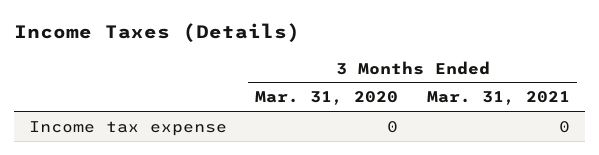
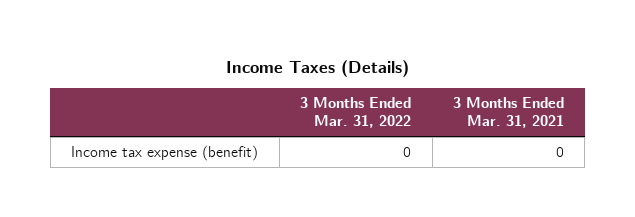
[255,91,399,106] Mar. 31, 2020 -> none
none -> [300,96,412,129] 3 Months Ended Mar. 31, 2022
[28,120,227,136] Income tax expense -> [71,145,259,162] Income tax expense (benefit)

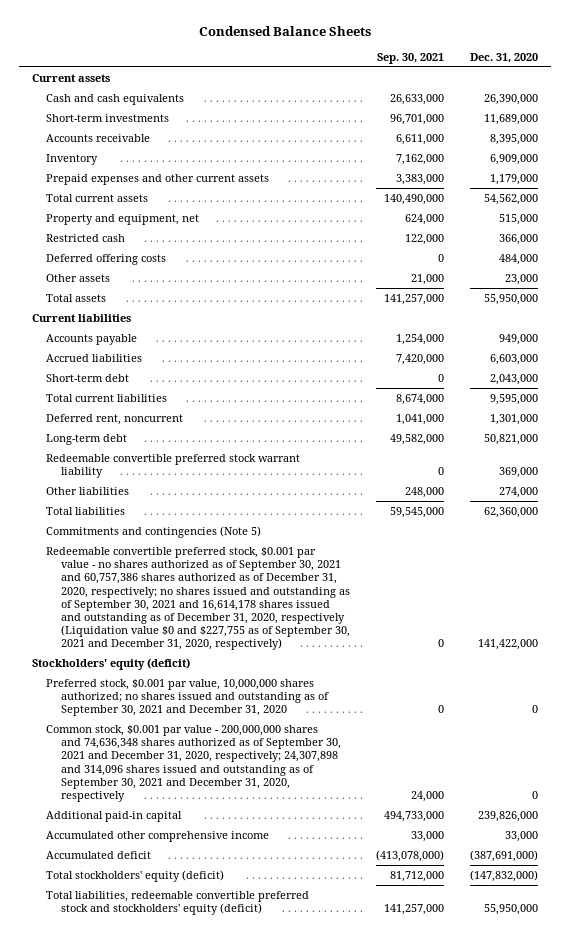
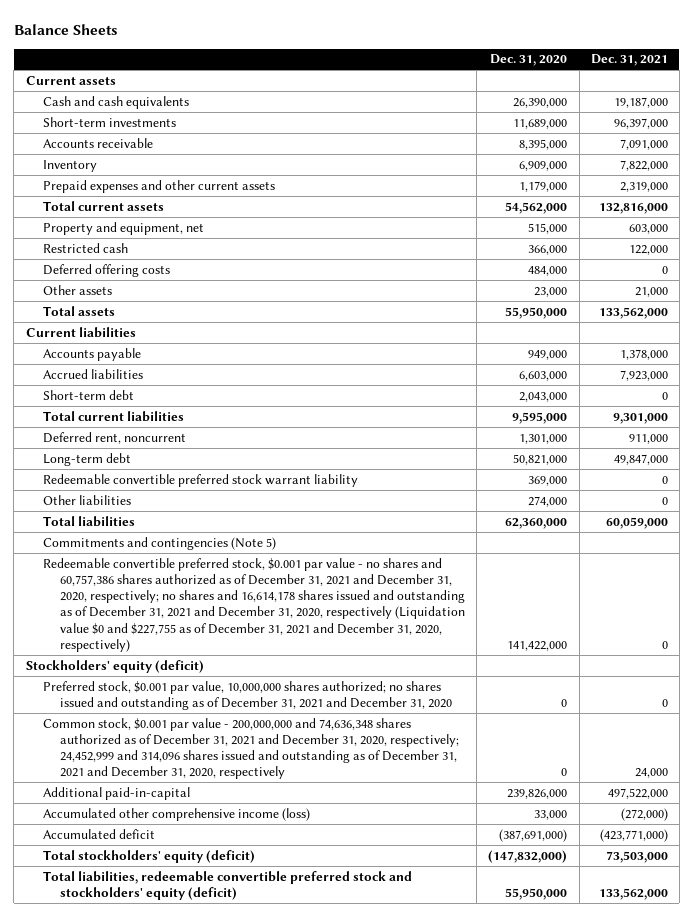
[198,25,371,36] Condensed Balance Sheets -> [13,23,118,35] Balance Sheets
[377,53,445,65] Sep. 30, 2021 -> none
none -> [590,54,668,67] Dec. 31, 2021
[46,546,351,651] Redeemable convertible preferred stock, $0.001 par value - no shares authorized as of September 30, 2021 and 60,757,386 shares authorized as of December 31, 2020, respectively; no shares issued and outstanding as of September 30, 2021 and 16,614,178 shares issued and outstanding as of December 31, 2020, respectively (Liquidation value $0 and $227,755 as of September 30, 2021 and December 31, 2020, respectively) -> [42,557,466,652] Redeemable convertible preferred stock, $0.001 par value - no shares and 60,757,386 shares authorized as of December 31, 2021 and December 31, 2020, respectively; no shares and 16,614,178 shares issued and outstanding as of December 31, 2021 and December 31, 2020, respectively (Liquidation value $0 and $227,755 as of December 31, 2021 and December 31, 2020, respectively)
[46,678,330,717] Preferred stock, $0.001 par value, 10,000,000 shares authorized; no shares issued and outstanding as of September 30, 2021 and December 31, 2020 -> [42,680,453,710] Preferred stock, $0.001 par value, 10,000,000 shares authorized; no shares issued and outstanding as of December 31, 2021 and December 31, 2020
[46,724,342,803] Common stock, $0.001 par value - 200,000,000 shares and 74,636,348 shares authorized as of September 30, 2021 and December 31, 2020, respectively; 24,307,898 and 314,096 shares issued and outstanding as of September 30, 2021 and December 31, 2020, respectively -> [42,717,460,780] Common stock, $0.001 par value - 200,000,000 and 74,636,348 shares authorized as of December 31, 2021 and December 31, 2020, respectively; 24,452,999 and 314,096 shares issued and outstanding as of December 31, 2021 and December 31, 2020, respectively
[46,810,183,822] Additional paid-in capital -> [42,786,190,800] Additional paid-in-capital
[46,830,270,842] Accumulated other comprehensive income -> [42,807,310,821] Accumulated other comprehensive income (loss)

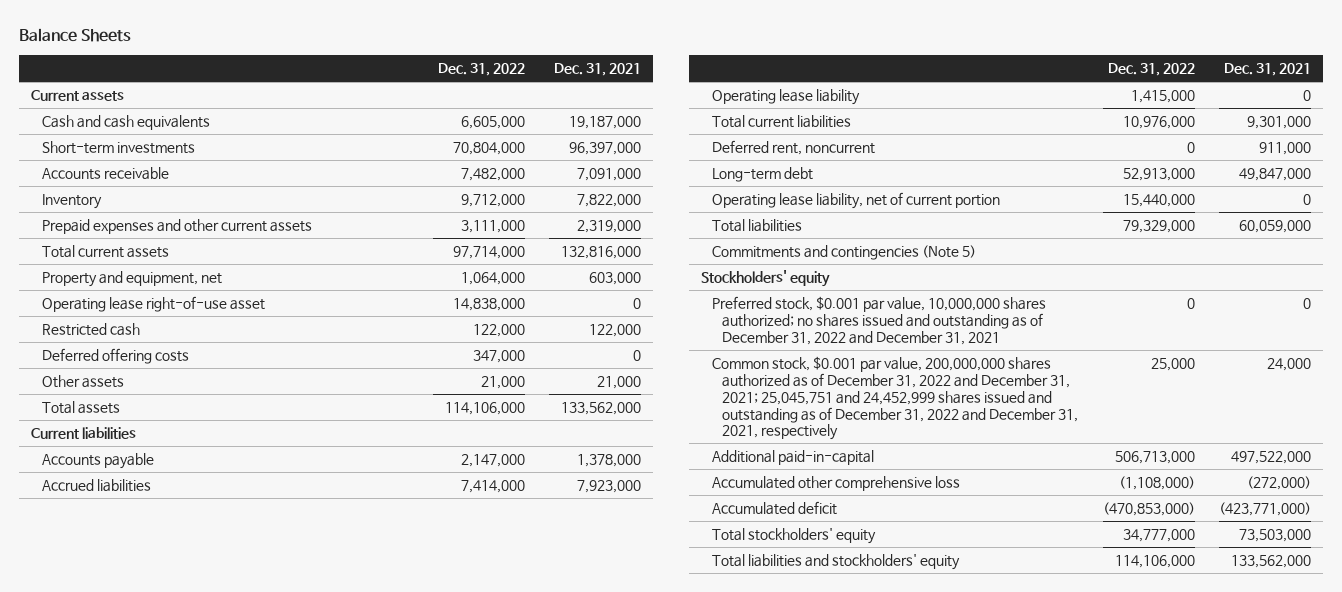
[490,54,568,67] Dec. 31, 2020 -> none
none -> [437,63,525,77] Dec. 31, 2022
none -> [41,296,265,313] Operating lease right-of-use asset
[42,389,134,400] Short-term debt -> none
none -> [711,89,860,106] Operating lease liability
[42,473,358,487] Redeemable convertible preferred stock warrant liability -> none
[42,494,131,505] Other liabilities -> none
none -> [711,192,1000,210] Operating lease liability, net of current portion
[42,557,466,652] Redeemable convertible preferred stock, $0.001 par value - no shares and 60,757,386 shares authorized as of December 31, 2021 and December 31, 2020, respectively; no shares and 16,614,178 shares issued and outstanding as of December 31, 2021 and December 31, 2020, respectively (Liquidation value $0 and $227,755 as of December 31, 2021 and December 31, 2020, respectively) -> none
[25,659,204,673] Stockholders' equity (deficit) -> [700,270,830,288] Stockholders' equity
[42,680,453,710] Preferred stock, $0.001 par value, 10,000,000 shares authorized; no shares issued and outstanding as of December 31, 2021 and December 31, 2020 -> [711,296,1046,345] Preferred stock, $0.001 par value, 10,000,000 shares authorized; no shares issued and outstanding as of December 31, 2022 and December 31, 2021
[42,717,460,780] Common stock, $0.001 par value - 200,000,000 and 74,636,348 shares authorized as of December 31, 2021 and December 31, 2020, respectively; 24,452,999 and 314,096 shares issued and outstanding as of December 31, 2021 and December 31, 2020, respectively -> [711,356,1079,441] Common stock, $0.001 par value, 200,000,000 shares authorized as of December 31, 2022 and December 31, 2021; 25,045,751 and 24,452,999 shares issued and outstanding as of December 31, 2022 and December 31, 2021, respectively
[42,807,310,821] Accumulated other comprehensive income (loss) -> [711,476,960,492] Accumulated other comprehensive loss
[42,849,255,863] Total stockholders' equity (deficit) -> [711,528,876,545] Total stockholders' equity
[42,870,412,900] Total liabilities, redeemable convertible preferred stock and stockholders' equity (deficit) -> [711,554,960,571] Total liabilities and stockholders' equity

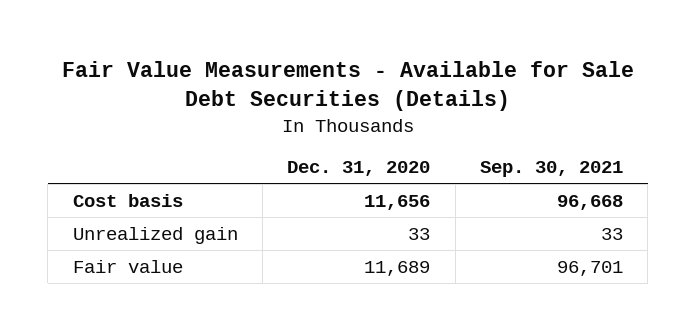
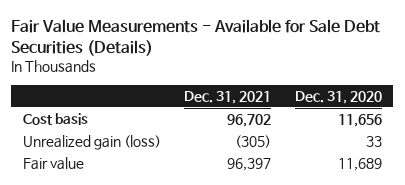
[479,161,623,178] Sep. 30, 2021 -> none
none -> [184,90,272,104] Dec. 31, 2021
[72,226,238,244] Unrealized gain -> [23,135,162,151] Unrealized gain (loss)

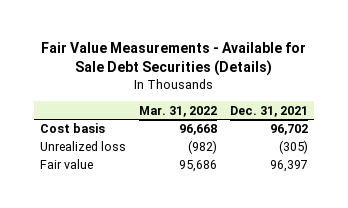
[294,90,382,104] Dec. 31, 2020 -> none
none -> [139,105,218,117] Mar. 31, 2022
[23,135,162,151] Unrealized gain (loss) -> [40,141,127,152] Unrealized loss

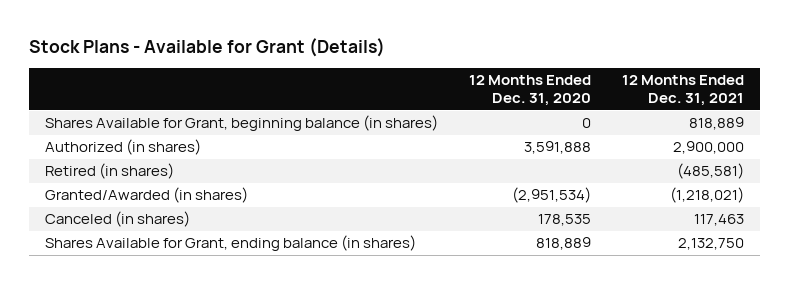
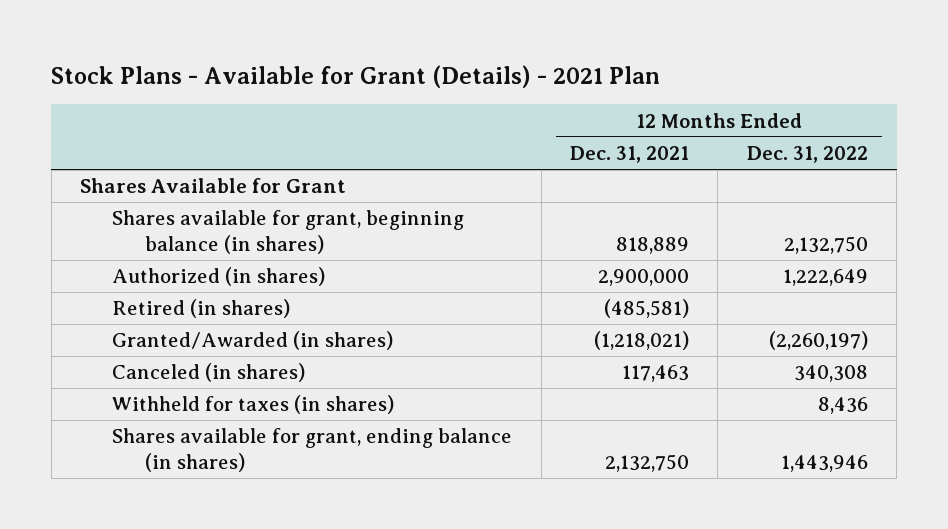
[29,37,386,57] Stock Plans - Available for Grant (Details) -> [51,64,661,88] Stock Plans - Available for Grant (Details) - 2021 Plan
[469,75,592,107] 12 Months Ended Dec. 31, 2020 -> none
none -> [746,146,868,164] Dec. 31, 2022
none -> [80,178,347,194] Shares Available for Grant
[44,115,438,132] Shares Available for Grant, beginning balance (in shares) -> [112,210,465,255] Shares available for grant, beginning balance (in shares)
none -> [112,395,395,415] Withheld for taxes (in shares)
[44,235,416,252] Shares Available for Grant, ending balance (in shares) -> [112,428,513,473] Shares available for grant, ending balance (in shares)

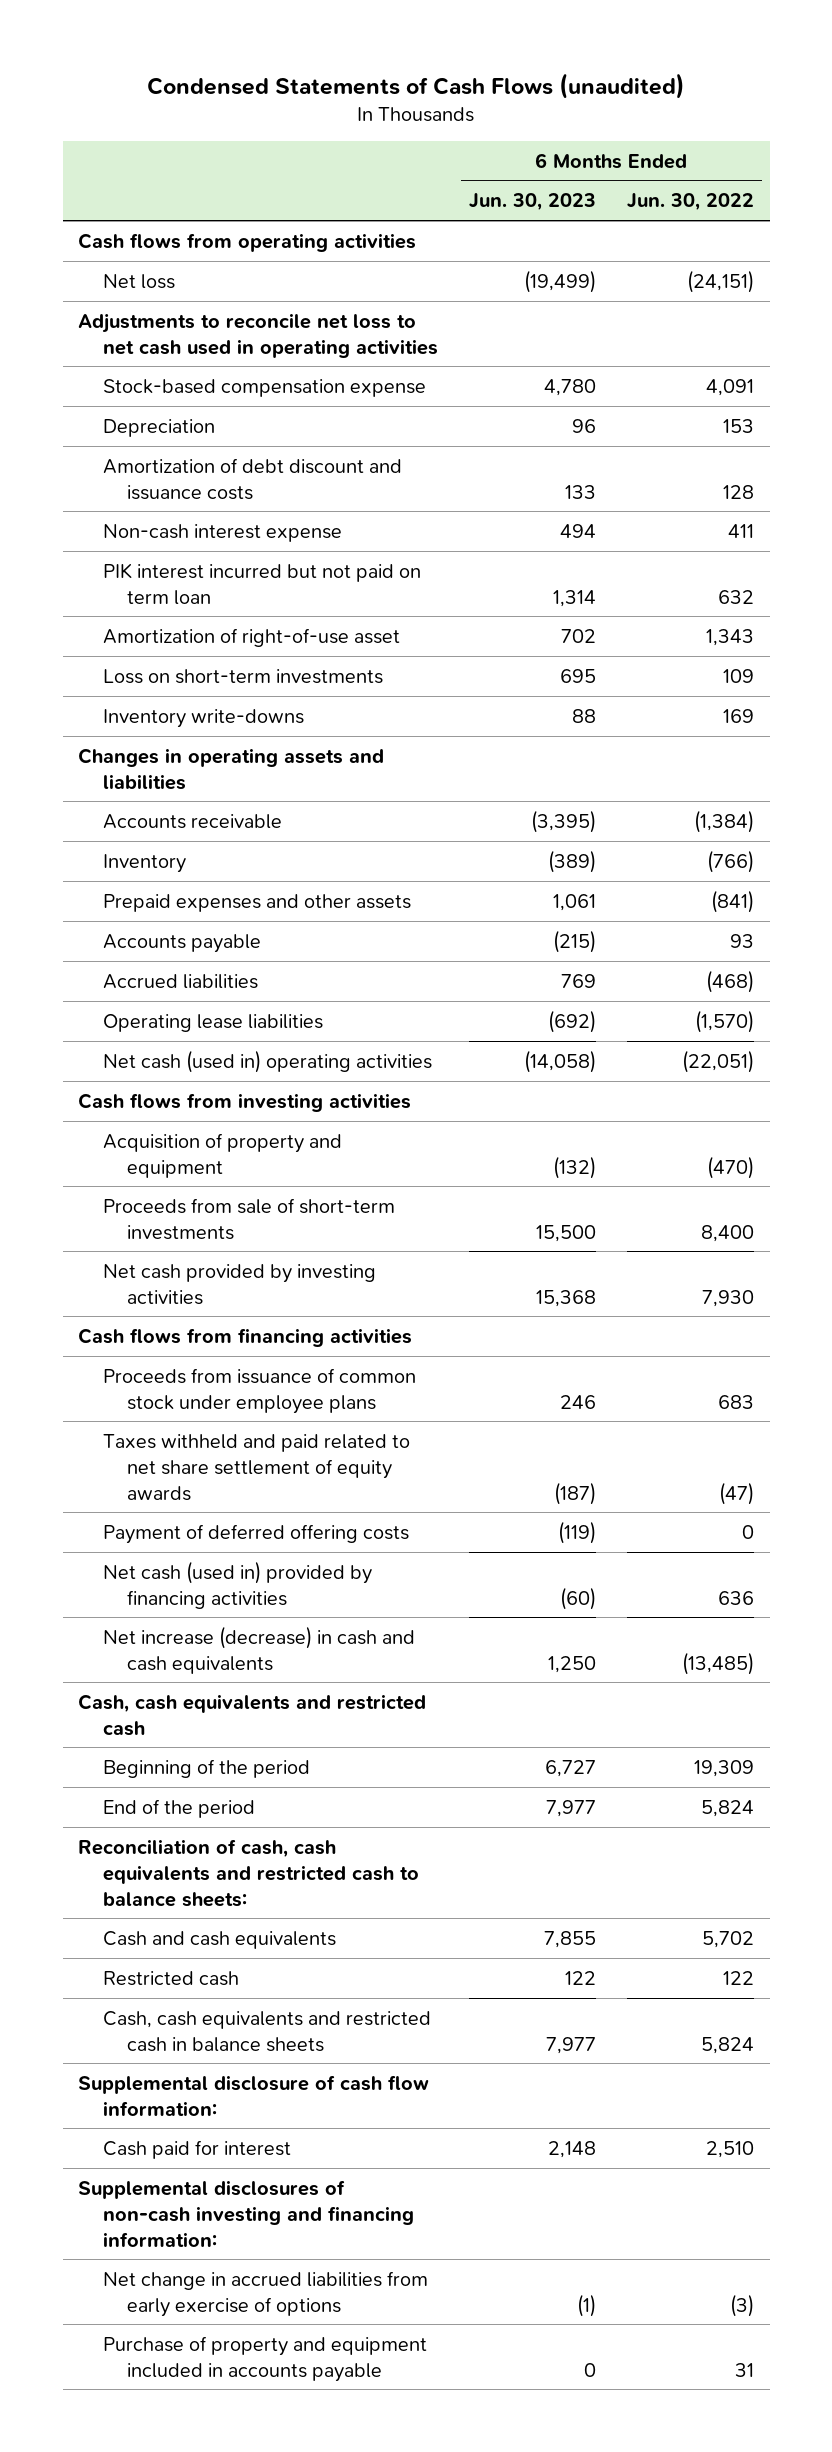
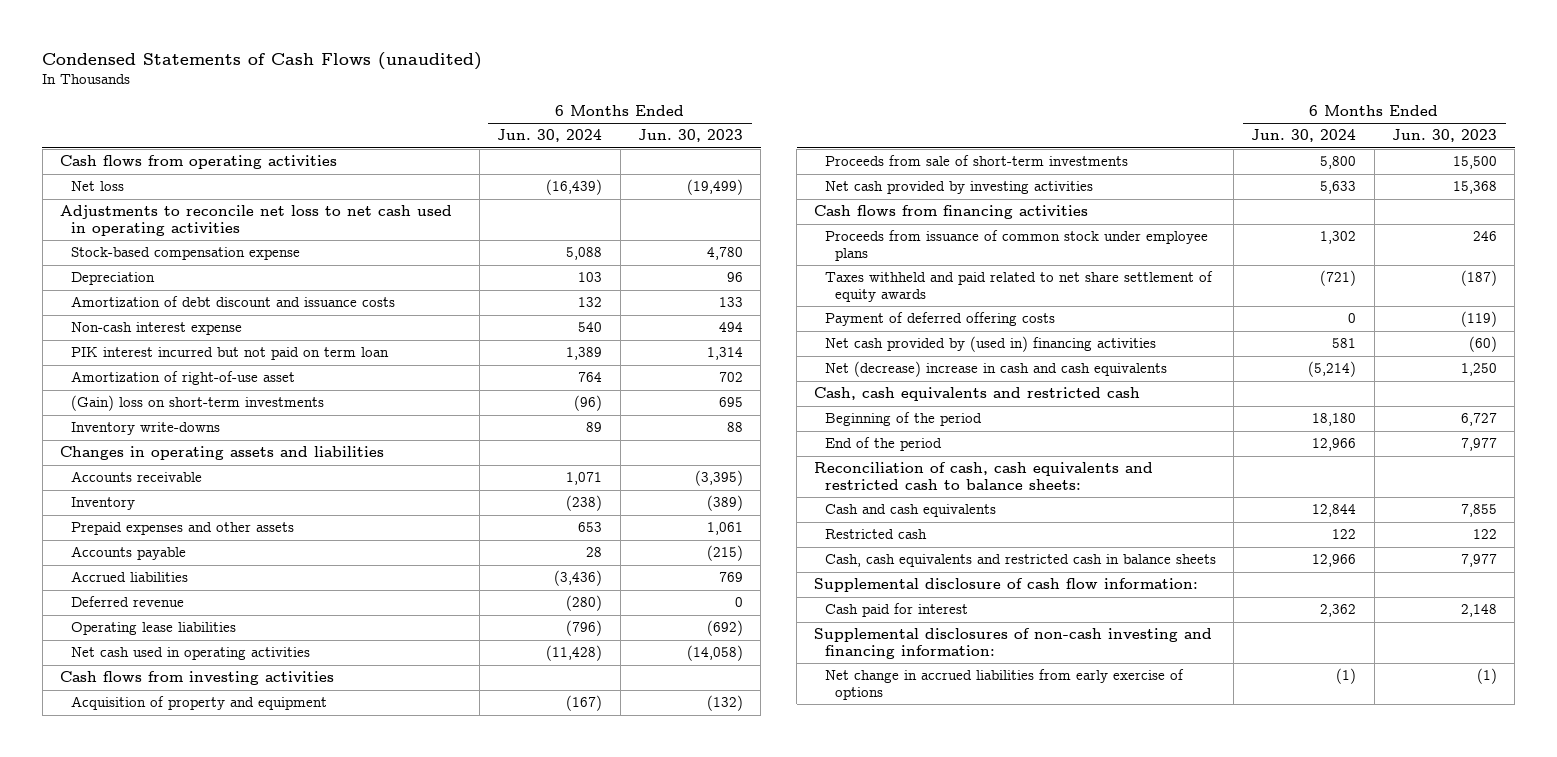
[626,193,754,212] Jun. 30, 2022 -> none
none -> [497,129,603,143] Jun. 30, 2024
[102,668,383,684] Loss on short-term investments -> [70,395,324,412] (Gain) loss on short-term investments
none -> [70,596,184,608] Deferred revenue
[102,1049,432,1073] Net cash (used in) operating activities -> [70,647,310,661] Net cash used in operating activities
[102,1560,372,1609] Net cash (used in) provided by financing activities -> [824,336,1156,353] Net cash provided by (used in) financing activities
[102,1625,415,1674] Net increase (decrease) in cash and cash equivalents -> [824,361,1167,378] Net (decrease) increase in cash and cash equivalents
[102,2335,427,2382] Purchase of property and equipment included in accounts payable -> none

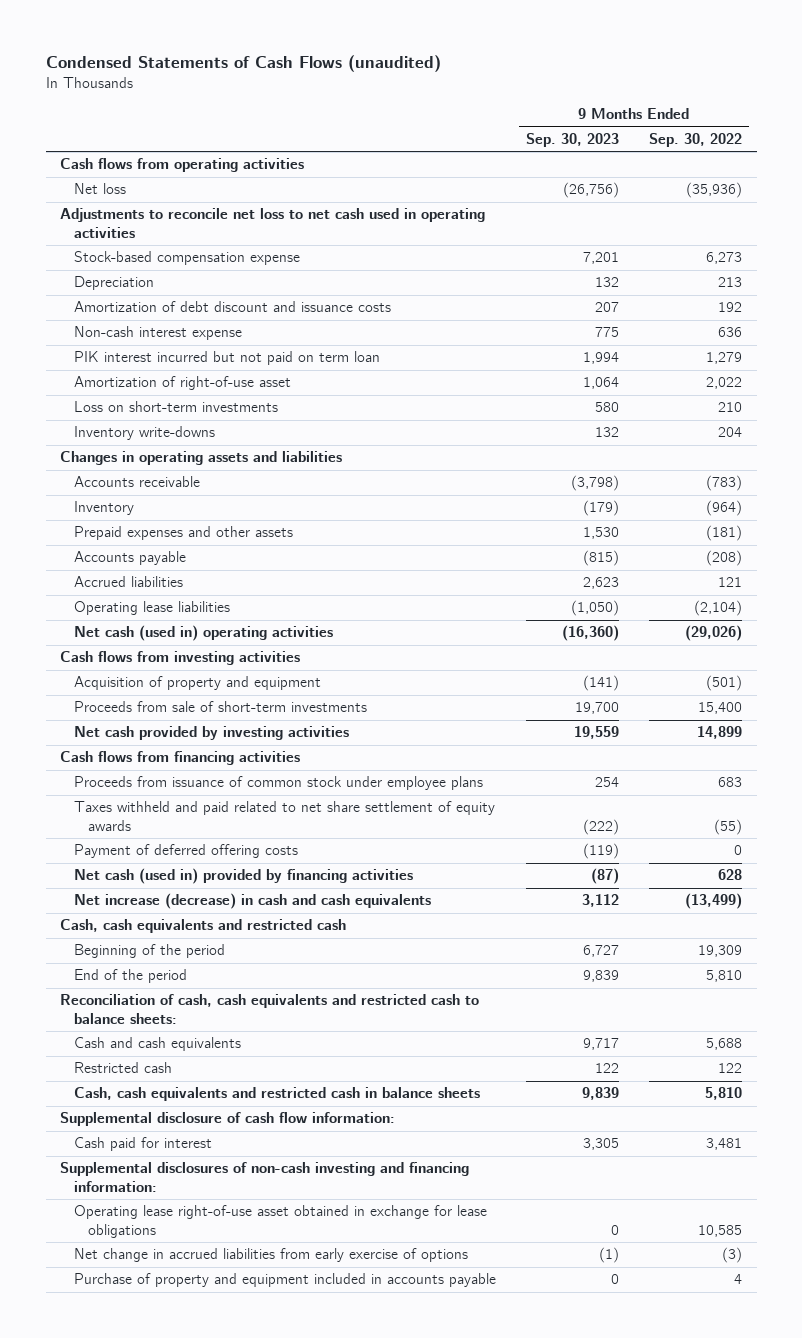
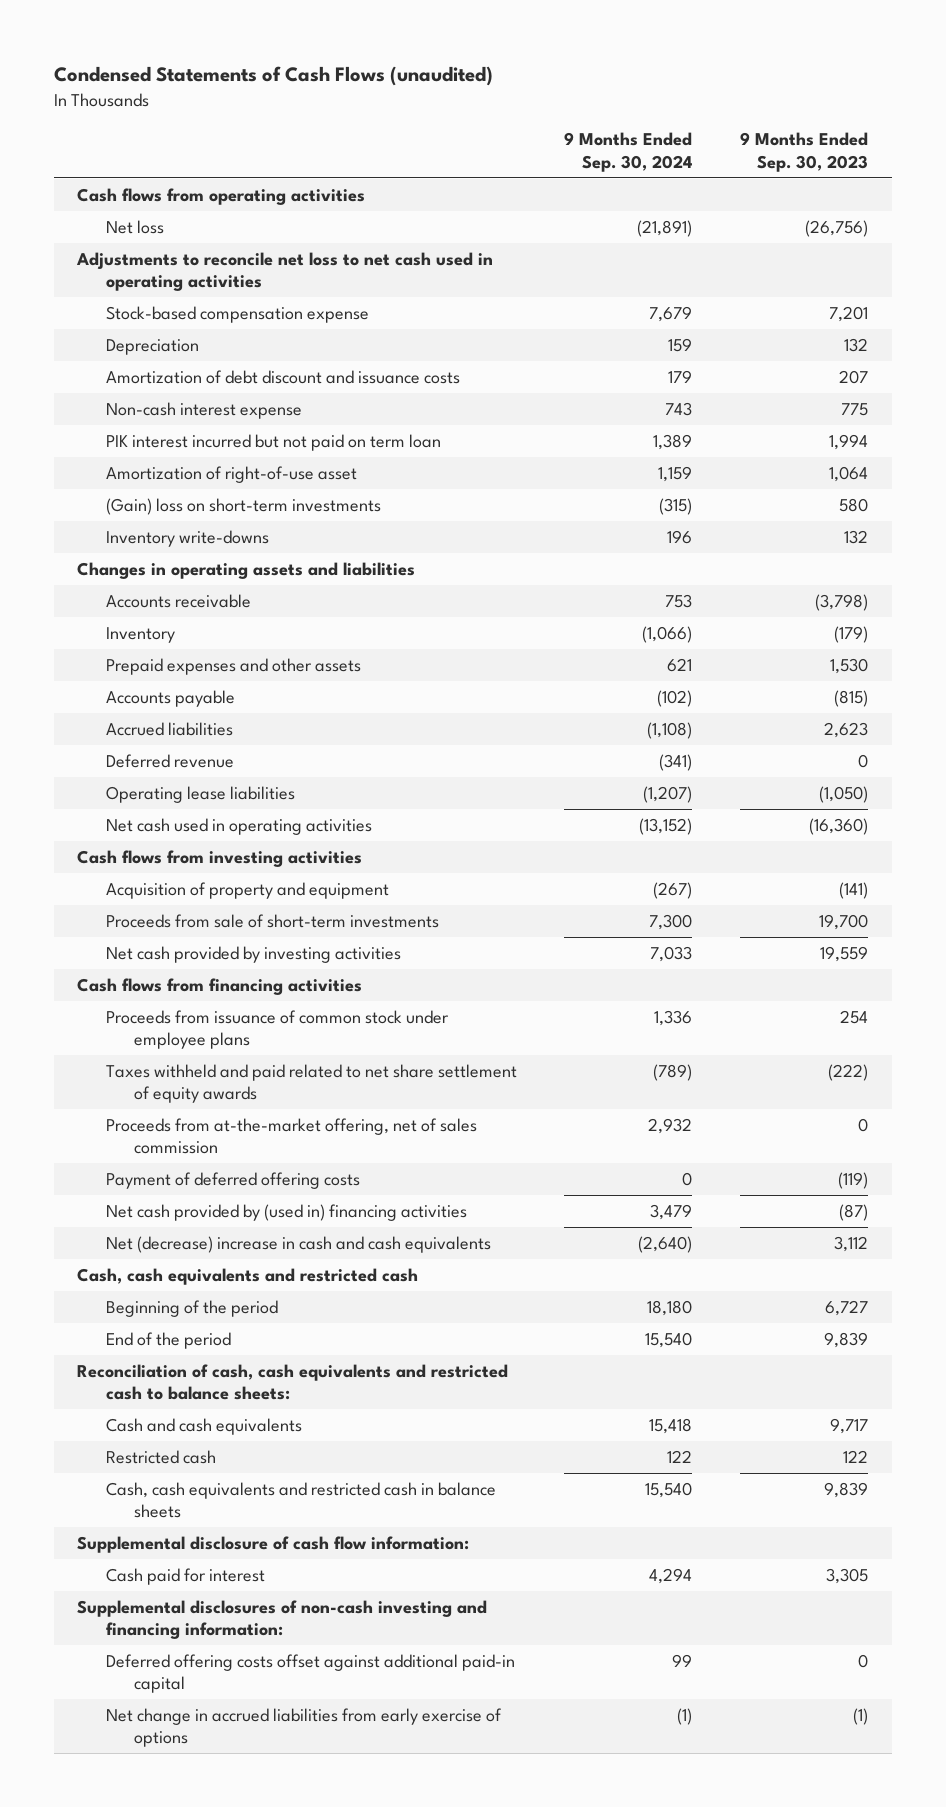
[648,133,742,148] Sep. 30, 2022 -> none
none -> [564,132,693,172] 9 Months Ended Sep. 30, 2024
[74,401,279,413] Loss on short-term investments -> [105,497,381,515] (Gain) loss on short-term investments
none -> [105,753,234,768] Deferred revenue
[74,625,334,642] Net cash (used in) operating activities -> [105,817,372,835] Net cash used in operating activities
none -> [105,1117,477,1155] Proceeds from at-the-market offering, net of sales commission
[74,868,414,885] Net cash (used in) provided by financing activities -> [105,1203,467,1221] Net cash provided by (used in) financing activities
[74,893,432,910] Net increase (decrease) in cash and cash equivalents -> [105,1235,491,1253] Net (decrease) increase in cash and cash equivalents
[74,1205,488,1238] Operating lease right-of-use asset obtained in exchange for lease obligations -> none
none -> [105,1653,515,1694] Deferred offering costs offset against additional paid-in capital
[74,1273,497,1288] Purchase of property and equipment included in accounts payable -> none

